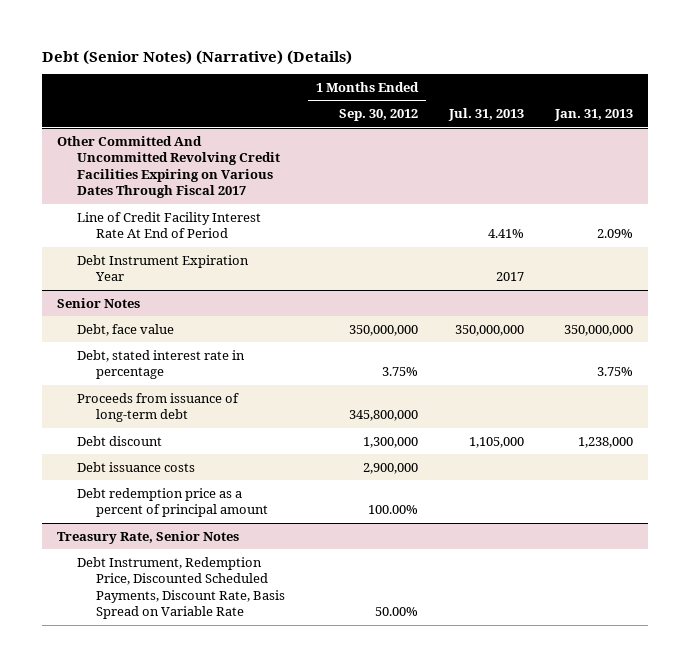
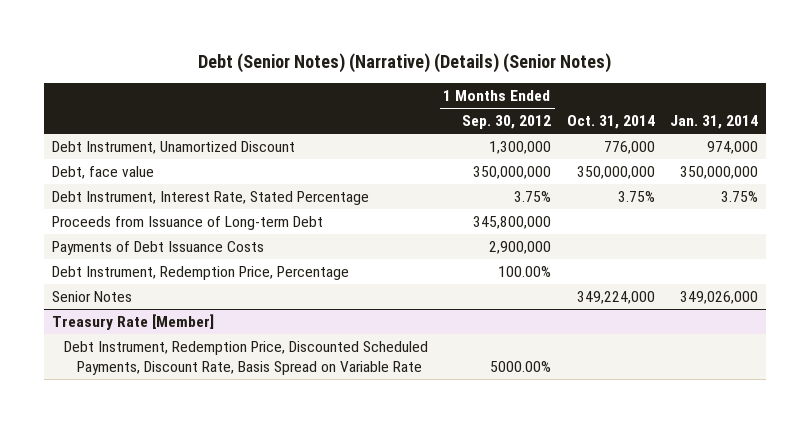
[41,49,352,65] Debt (Senior Notes) (Narrative) (Details) -> [198,52,612,73] Debt (Senior Notes) (Narrative) (Details) (Senior Notes)
[447,108,524,122] Jul. 31, 2013 -> none
[553,109,633,122] Jan. 31, 2013 -> none
none -> [566,115,655,130] Oct. 31, 2014
none -> [670,115,759,130] Jan. 31, 2014
[57,135,280,199] Other Committed And Uncommitted Revolving Credit Facilities Expiring on Various Dates Through Fiscal 2017 -> none
[76,211,261,239] Line of Credit Facility Interest Rate At End of Period -> none
[76,254,249,282] Debt Instrument Expiration Year -> none
[57,297,141,308] Senior Notes -> none
none -> [51,141,295,155] Debt Instrument, Unamortized Discount
[76,435,162,446] Debt discount -> none
[76,487,269,518] Debt redemption price as a percent of principal amount -> none
[57,530,240,544] Treasury Rate, Senior Notes -> none
[76,349,245,380] Debt, stated interest rate in percentage -> [51,191,369,206] Debt Instrument, Interest Rate, Stated Percentage
[76,392,239,423] Proceeds from issuance of long-term debt -> [51,216,323,231] Proceeds from Issuance of Long-term Debt
[76,461,195,472] Debt issuance costs -> [51,241,264,256] Payments of Debt Issuance Costs
none -> [51,266,349,281] Debt Instrument, Redemption Price, Percentage
none -> [51,291,132,303] Senior Notes
none -> [51,314,214,331] Treasury Rate [Member]
[375,607,419,617] 50.00% -> [489,361,551,373] 5000.00%

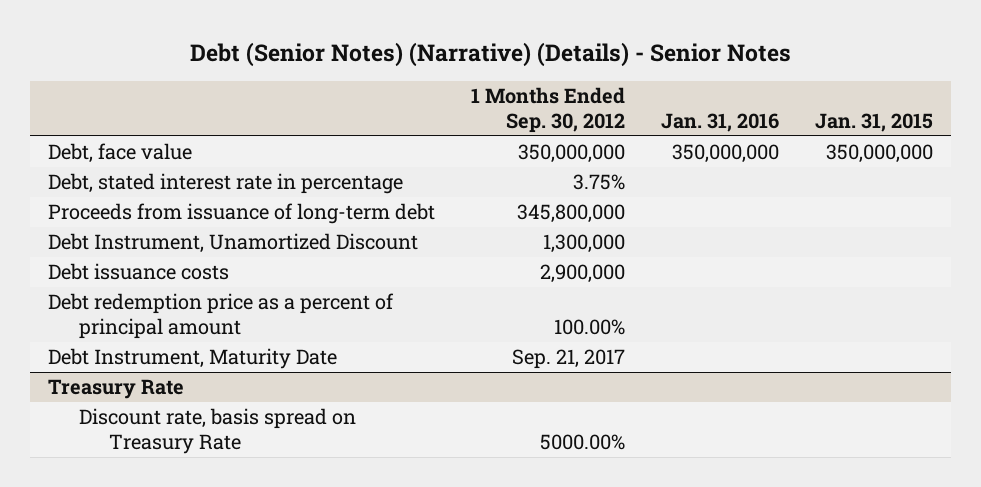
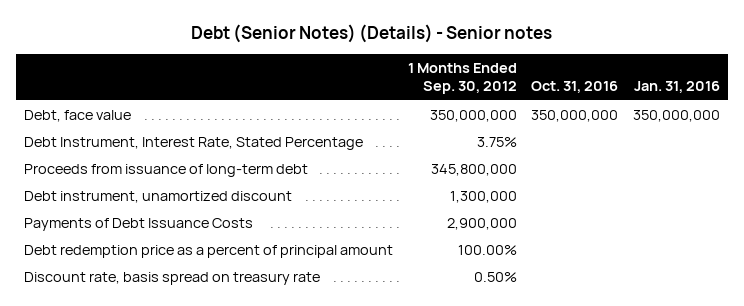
[189,41,791,67] Debt (Senior Notes) (Narrative) (Details) - Senior Notes -> [190,23,552,43] Debt (Senior Notes) (Details) - Senior notes
[815,112,934,132] Jan. 31, 2015 -> none
none -> [531,81,619,94] Oct. 31, 2016
[48,173,404,195] Debt, stated interest rate in percentage -> [23,137,363,151] Debt Instrument, Interest Rate, Stated Percentage
[48,233,419,254] Debt Instrument, Unamortized Discount -> [23,191,292,204] Debt instrument, unamortized discount
[48,263,230,281] Debt issuance costs -> [23,218,253,232] Payments of Debt Issuance Costs
[48,348,338,370] Debt Instrument, Maturity Date -> none
[48,379,185,400] Treasury Rate -> none
[78,408,356,455] Discount rate, basis spread on Treasury Rate -> [23,272,320,286] Discount rate, basis spread on treasury rate
[540,434,626,451] 5000.00% -> [473,272,517,283] 0.50%

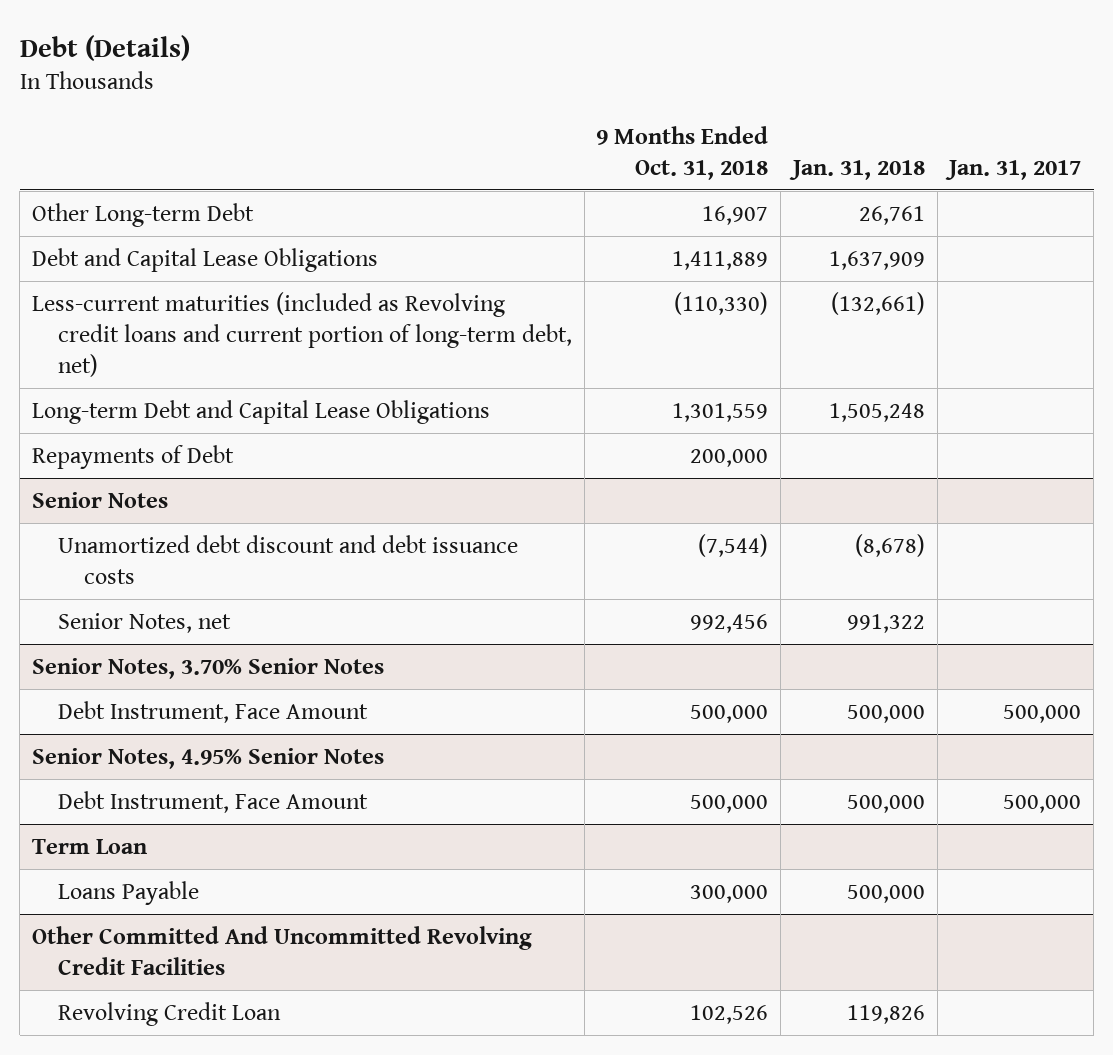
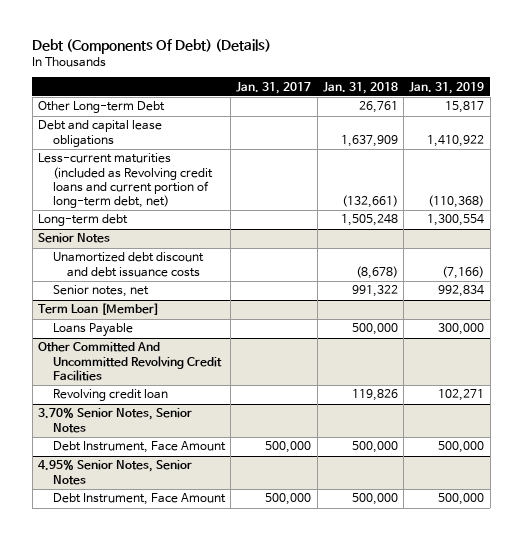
[19,35,190,62] Debt (Details) -> [32,39,272,55] Debt (Components Of Debt) (Details)
[596,125,769,180] 9 Months Ended Oct. 31, 2018 -> none
none -> [409,81,485,94] Jan. 31, 2019
[32,248,379,273] Debt and Capital Lease Obligations -> [38,120,163,147] Debt and capital lease obligations
[32,445,235,470] Repayments of Debt -> none
[32,400,491,425] Long-term Debt and Capital Lease Obligations -> [38,214,129,227] Long-term debt
[32,658,385,680] Senior Notes, 3.70% Senior Notes -> none
[57,701,368,724] Debt Instrument, Face Amount -> none
[32,748,385,770] Senior Notes, 4.95% Senior Notes -> none
[57,791,368,814] Debt Instrument, Face Amount -> none
[57,613,231,634] Senior Notes, net -> [52,285,149,298] Senior notes, net
[32,839,148,855] Term Loan -> [38,303,160,316] Term Loan [Member]
[57,1002,281,1027] Revolving Credit Loan -> [52,389,168,402] Revolving credit loan
none -> [38,408,193,433] 3.70% Senior Notes, Senior Notes
none -> [52,441,226,454] Debt Instrument, Face Amount
none -> [38,460,193,485] 4.95% Senior Notes, Senior Notes
none -> [52,493,226,506] Debt Instrument, Face Amount

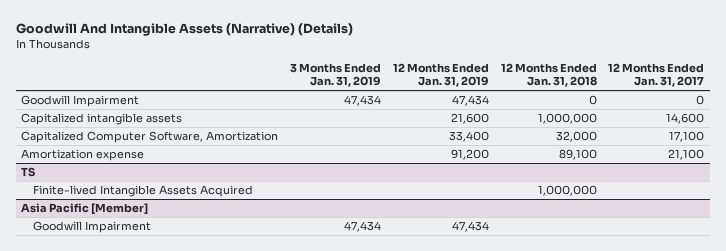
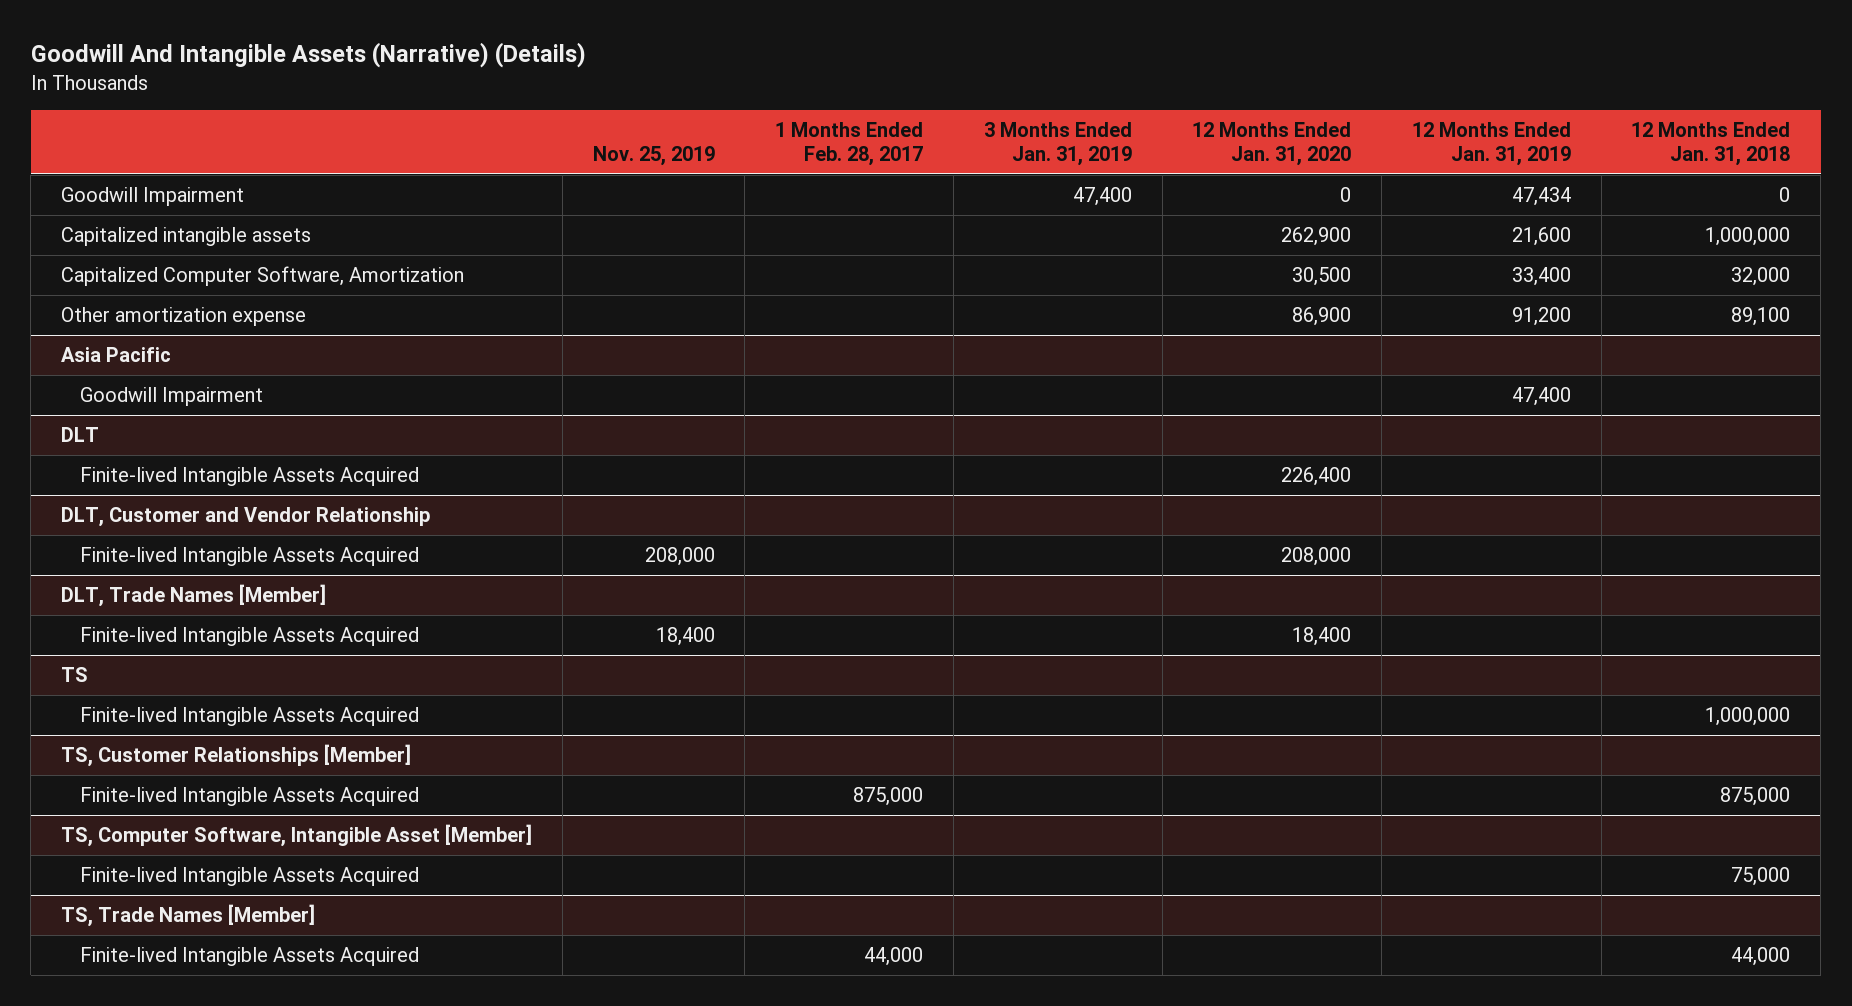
[608,62,705,88] 12 Months Ended Jan. 31, 2017 -> none
none -> [592,145,715,166] Nov. 25, 2019
none -> [775,122,924,166] 1 Months Ended Feb. 28, 2017
none -> [1192,122,1352,166] 12 Months Ended Jan. 31, 2020
[344,95,382,107] 47,434 -> [1072,187,1132,207] 47,400
[21,149,145,162] Amortization expense -> [61,307,307,327] Other amortization expense
none -> [61,347,172,363] Asia Pacific
none -> [80,387,264,407] Goodwill Impairment
none -> [61,427,100,443] DLT
none -> [80,467,420,487] Finite-lived Intangible Assets Acquired
none -> [61,507,431,528] DLT, Customer and Vendor Relationship
none -> [80,547,420,567] Finite-lived Intangible Assets Acquired
none -> [61,584,327,608] DLT, Trade Names [Member]
none -> [80,627,420,647] Finite-lived Intangible Assets Acquired
[21,203,149,216] Asia Pacific [Member] -> none
[32,221,151,234] Goodwill Impairment -> none
none -> [61,744,412,768] TS, Customer Relationships [Member]
none -> [80,787,420,807] Finite-lived Intangible Assets Acquired
none -> [61,824,533,848] TS, Computer Software, Intangible Asset [Member]
none -> [80,867,420,887] Finite-lived Intangible Assets Acquired
none -> [61,904,316,928] TS, Trade Names [Member]
none -> [80,947,420,967] Finite-lived Intangible Assets Acquired

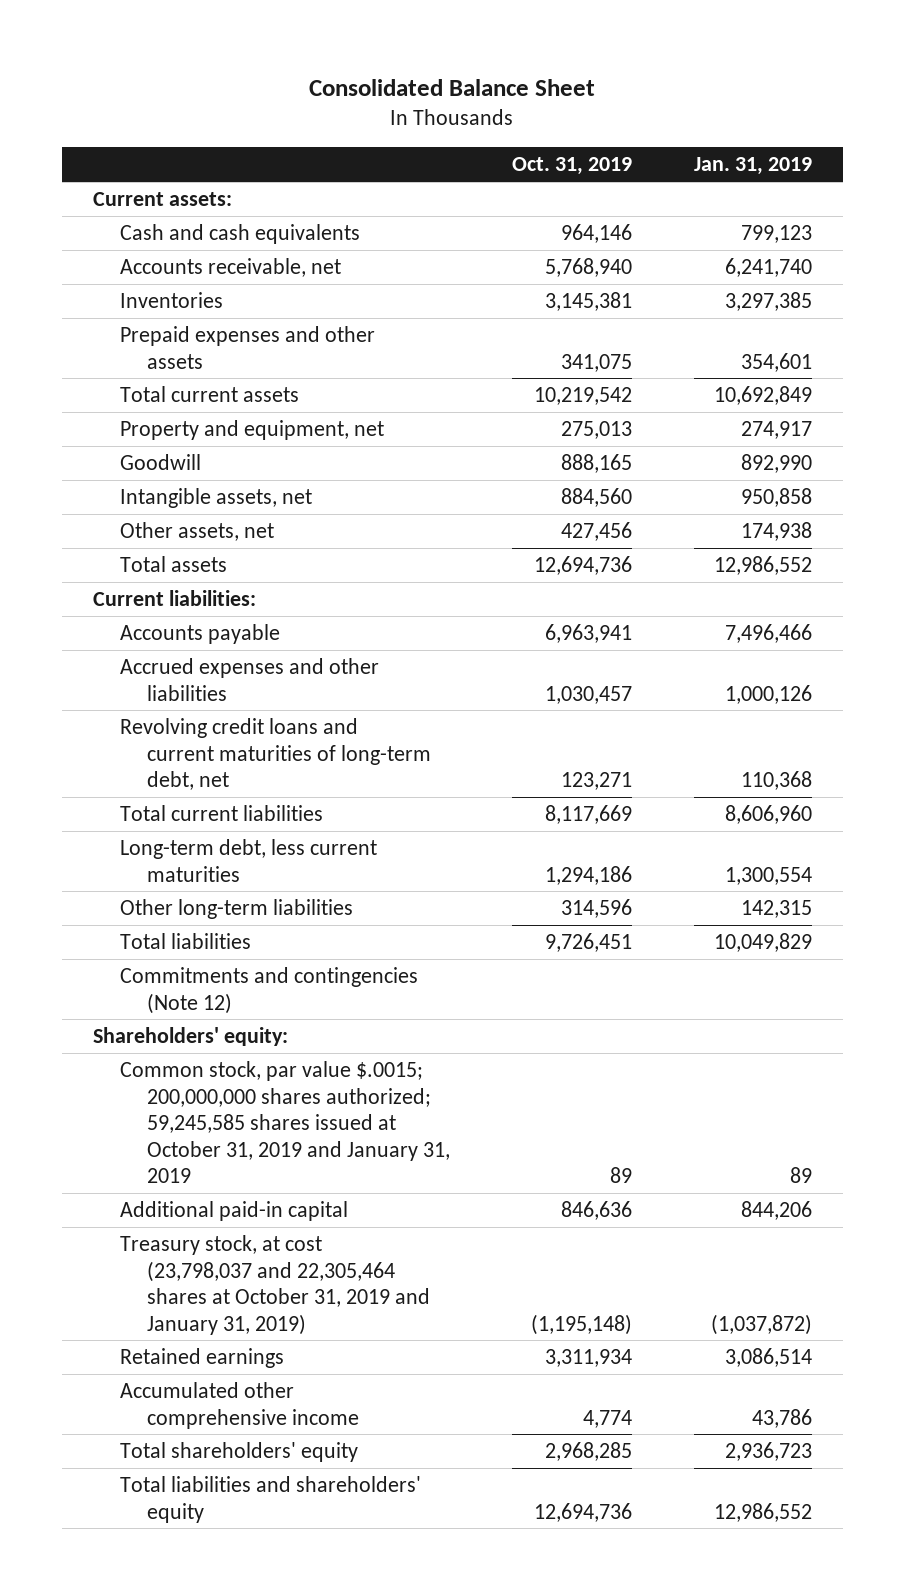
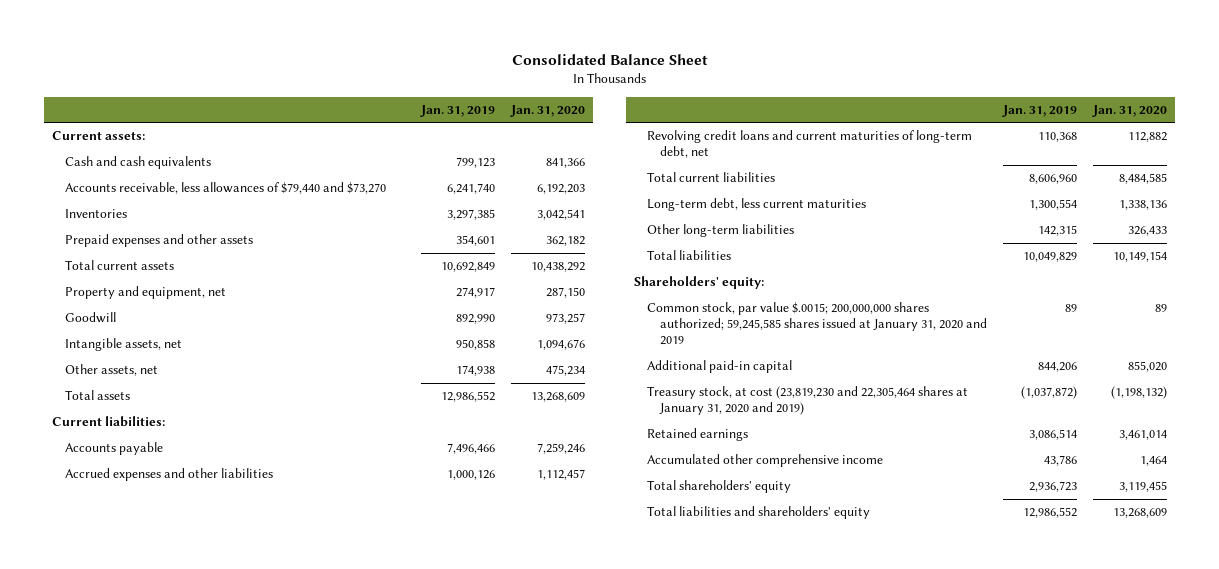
[511,157,632,176] Oct. 31, 2019 -> none
none -> [509,105,585,118] Jan. 31, 2020
[119,257,341,277] Accounts receivable, net -> [65,182,387,195] Accounts receivable, less allowances of $79,440 and $73,270
[119,966,418,1014] Commitments and contingencies (Note 12) -> none
[119,1060,450,1184] Common stock, par value $.0015; 200,000,000 shares authorized; 59,245,585 shares issued at October 31, 2019 and January 31, 2019 -> [647,302,988,346] Common stock, par value $.0015; 200,000,000 shares authorized; 59,245,585 shares issued at January 31, 2020 and 2019
[119,1234,430,1335] Treasury stock, at cost (23,798,037 and 22,305,464 shares at October 31, 2019 and January 31, 2019) -> [647,386,969,416] Treasury stock, at cost (23,819,230 and 22,305,464 shares at January 31, 2020 and 2019)

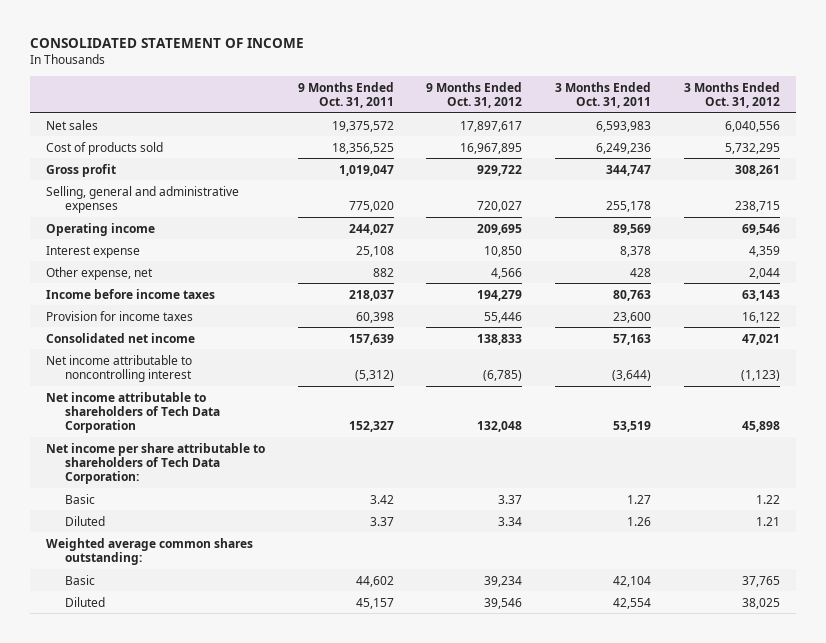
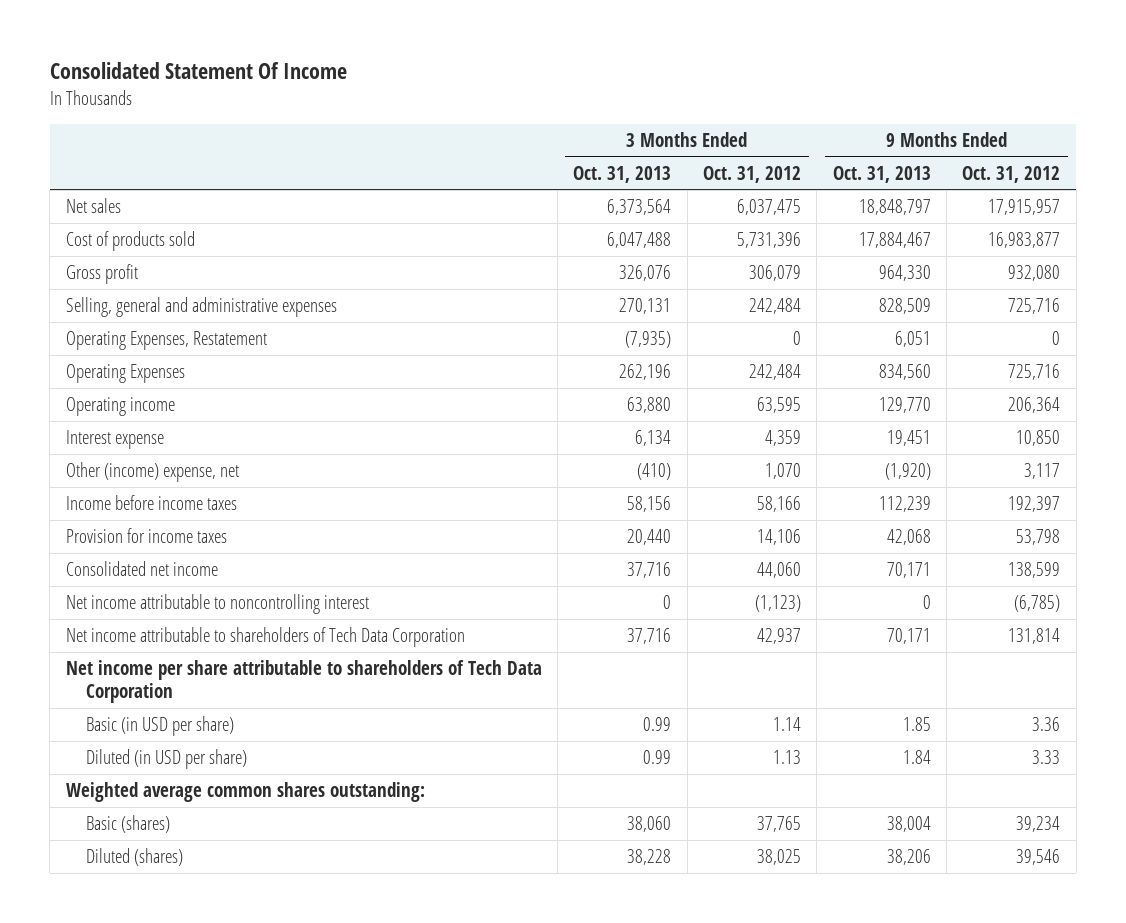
[29,38,304,49] CONSOLIDATED STATEMENT OF INCOME -> [49,62,347,80] Consolidated Statement Of Income
[297,81,394,109] 9 Months Ended Oct. 31, 2011 -> none
[554,81,651,109] 3 Months Ended Oct. 31, 2011 -> none
none -> [573,165,672,183] Oct. 31, 2013
none -> [832,165,931,183] Oct. 31, 2013
[460,120,523,132] 17,897,617 -> [988,199,1061,216] 17,915,957
[724,120,780,132] 6,040,556 -> [737,199,802,216] 6,037,475
[460,142,523,154] 16,967,895 -> [988,232,1061,249] 16,983,877
[724,142,780,154] 5,732,295 -> [737,232,802,249] 5,731,396
[477,164,523,176] 929,722 -> [1008,265,1061,282] 932,080
[734,164,780,176] 308,261 -> [749,265,802,282] 306,079
[477,200,523,212] 720,027 -> [1008,298,1061,315] 725,716
[734,200,780,212] 238,715 -> [749,298,802,315] 242,484
none -> [65,331,267,351] Operating Expenses, Restatement
none -> [65,364,185,384] Operating Expenses
[477,223,523,235] 209,695 -> [1008,397,1061,414] 206,364
[741,223,780,235] 69,546 -> [757,397,802,414] 63,595
[46,266,154,280] Other expense, net -> [65,462,239,483] Other (income) expense, net
[491,267,523,279] 4,566 -> [1024,463,1061,480] 3,117
[748,267,780,279] 2,044 -> [765,463,802,480] 1,070
[477,289,523,301] 194,279 -> [1008,496,1061,513] 192,397
[741,289,780,301] 63,143 -> [757,496,802,513] 58,166
[484,311,523,323] 55,446 -> [1016,529,1061,546] 53,798
[741,311,780,323] 16,122 -> [757,529,802,546] 14,106
[477,333,523,345] 138,833 -> [1008,562,1061,579] 138,599
[741,333,780,345] 47,021 -> [757,562,802,579] 44,060
[477,420,523,432] 132,048 -> [1008,628,1061,645] 131,814
[741,420,780,432] 45,898 -> [757,628,802,645] 42,937
[46,442,266,484] Net income per share attributable to shareholders of Tech Data Corporation: -> [65,660,542,704] Net income per share attributable to shareholders of Tech Data Corporation
[64,493,95,504] Basic -> [85,716,234,737] Basic (in USD per share)
[498,494,523,504] 3.37 -> [1032,717,1061,732] 3.36
[755,494,780,504] 1.22 -> [773,717,802,732] 1.14
[64,515,105,526] Diluted -> [85,749,247,770] Diluted (in USD per share)
[498,516,523,526] 3.34 -> [1032,750,1061,765] 3.33
[755,516,780,526] 1.21 -> [773,750,802,765] 1.13
[64,574,95,585] Basic -> [85,815,170,834] Basic (shares)
[64,596,105,607] Diluted -> [85,848,183,867] Diluted (shares)

